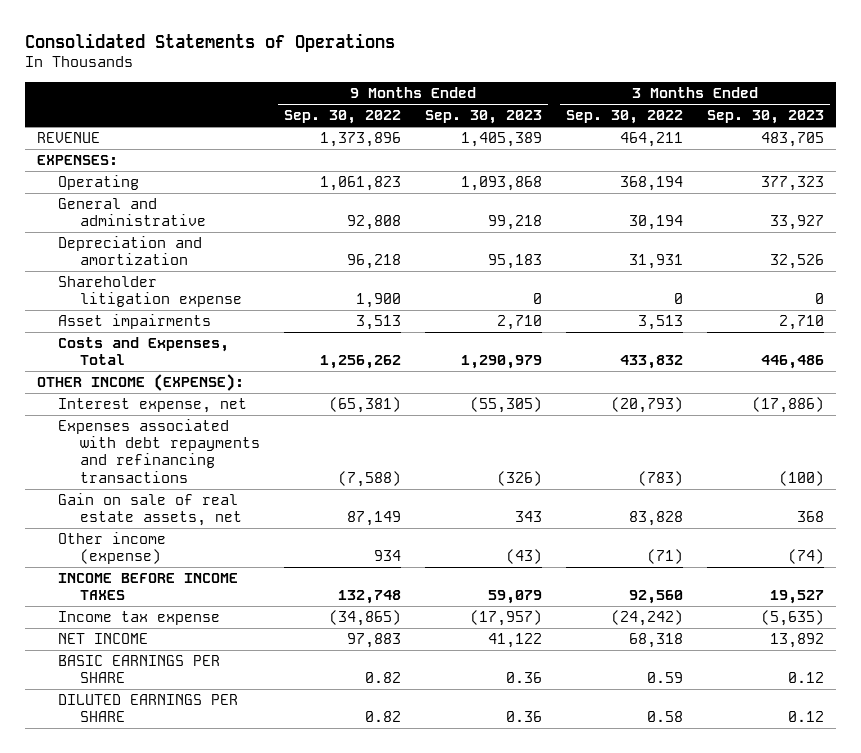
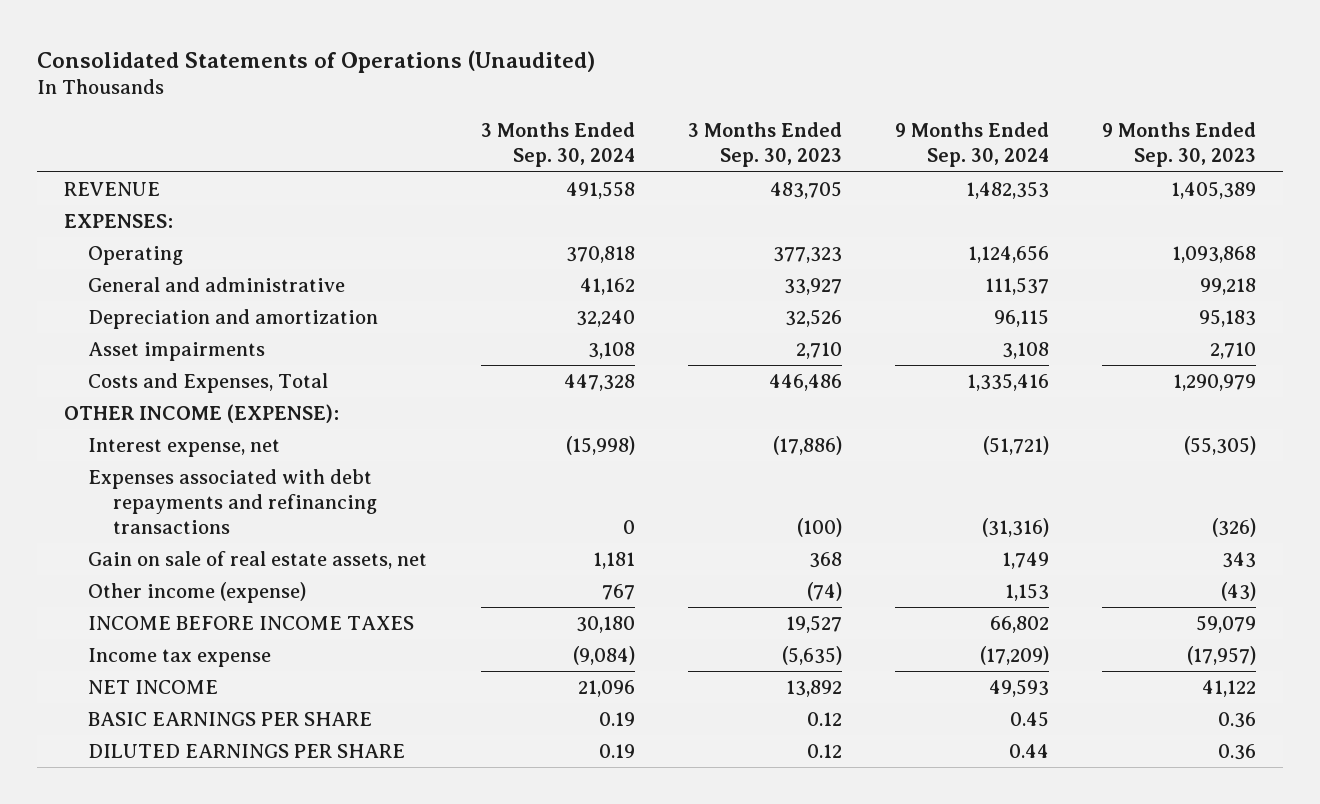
[24,32,395,52] Consolidated Statements of Operations -> [37,49,596,73] Consolidated Statements of Operations (Unaudited)
[283,110,401,125] Sep. 30, 2022 -> none
[565,110,683,125] Sep. 30, 2022 -> none
none -> [480,122,635,168] 3 Months Ended Sep. 30, 2024
none -> [895,122,1050,168] 9 Months Ended Sep. 30, 2024
[58,276,242,308] Shareholder litigation expense -> none

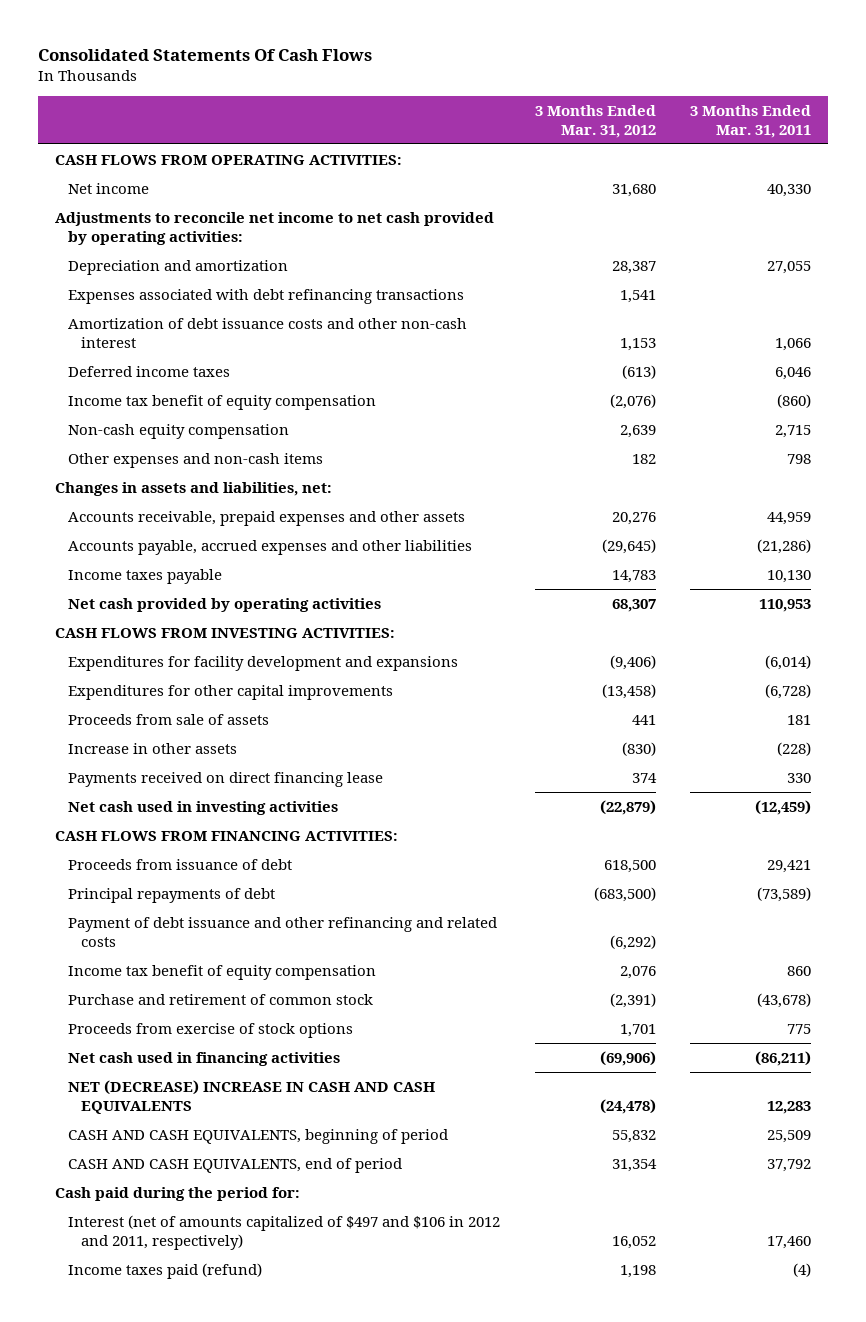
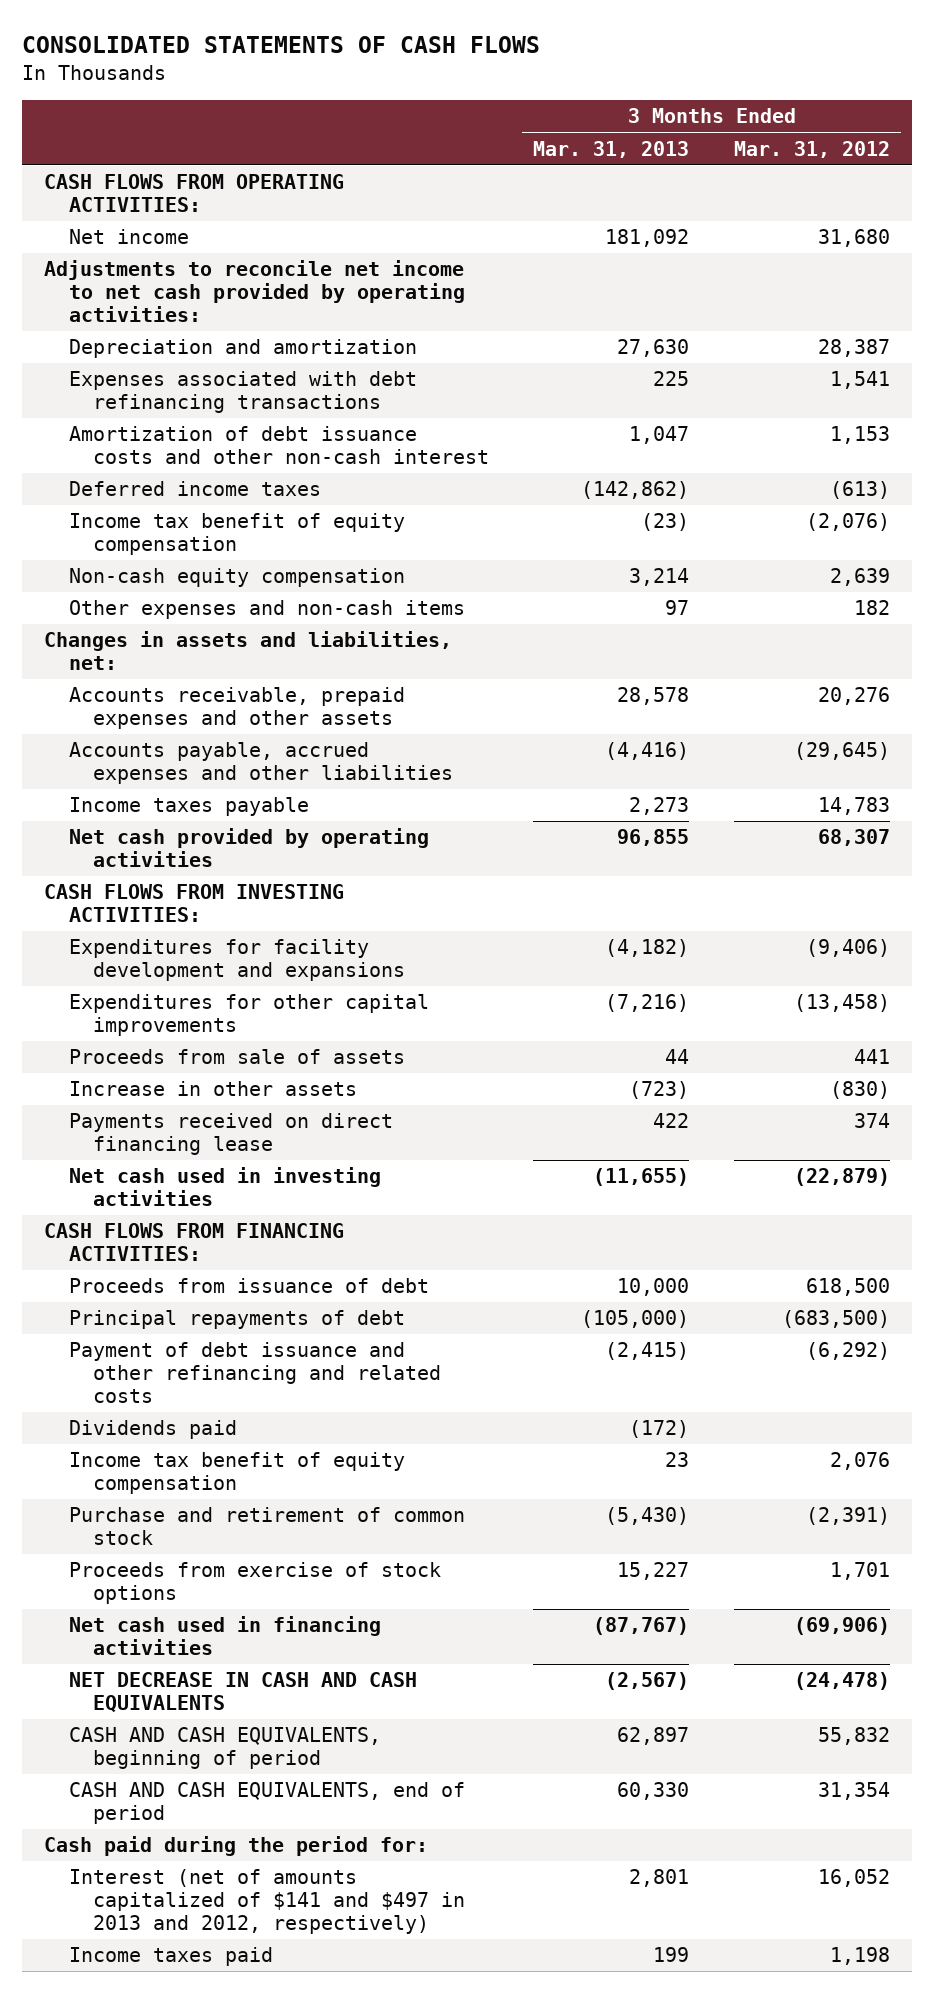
[38,49,373,62] Consolidated Statements Of Cash Flows -> [22,35,541,53] CONSOLIDATED STATEMENTS OF CASH FLOWS
[690,104,812,138] 3 Months Ended Mar. 31, 2011 -> none
none -> [533,140,690,158] Mar. 31, 2013
none -> [68,1420,237,1440] Dividends paid
[67,1079,435,1114] NET (DECREASE) INCREASE IN CASH AND CASH EQUIVALENTS -> [68,1672,417,1713] NET DECREASE IN CASH AND CASH EQUIVALENTS
[67,1214,500,1250] Interest (net of amounts capitalized of $497 and $106 in 2012 and 2011, respectively) -> [68,1869,465,1935] Interest (net of amounts capitalized of $141 and $497 in 2013 and 2012, respectively)
[67,1262,262,1279] Income taxes paid (refund) -> [68,1947,273,1967] Income taxes paid

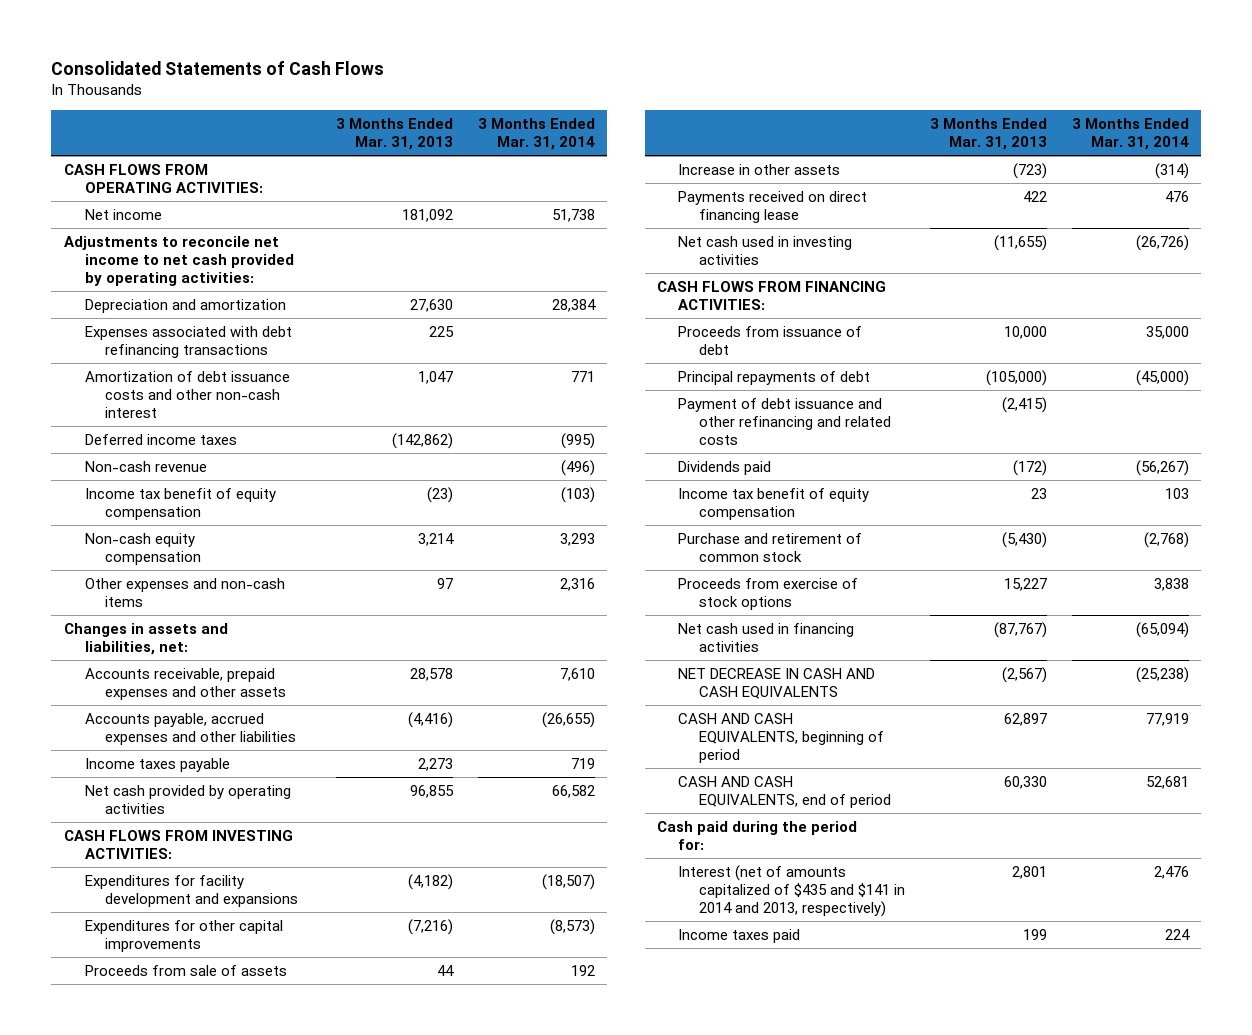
[22,35,541,53] CONSOLIDATED STATEMENTS OF CASH FLOWS -> [51,60,385,75] Consolidated Statements of Cash Flows
[733,140,890,158] Mar. 31, 2012 -> none
none -> [477,118,595,150] 3 Months Ended Mar. 31, 2014
none -> [84,460,207,472] Non-cash revenue
[68,1869,465,1935] Interest (net of amounts capitalized of $141 and $497 in 2013 and 2012, respectively) -> [678,864,905,917] Interest (net of amounts capitalized of $435 and $141 in 2014 and 2013, respectively)

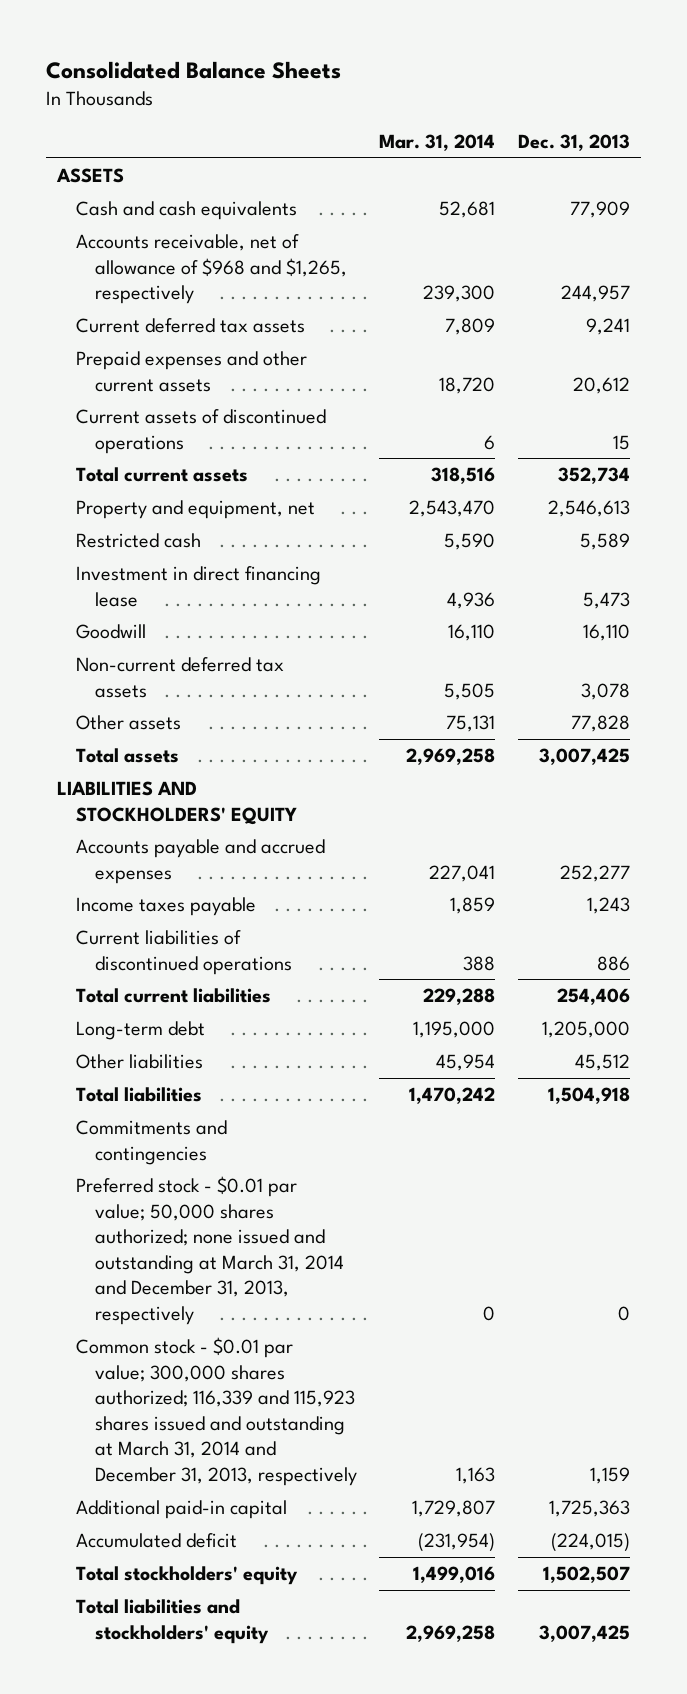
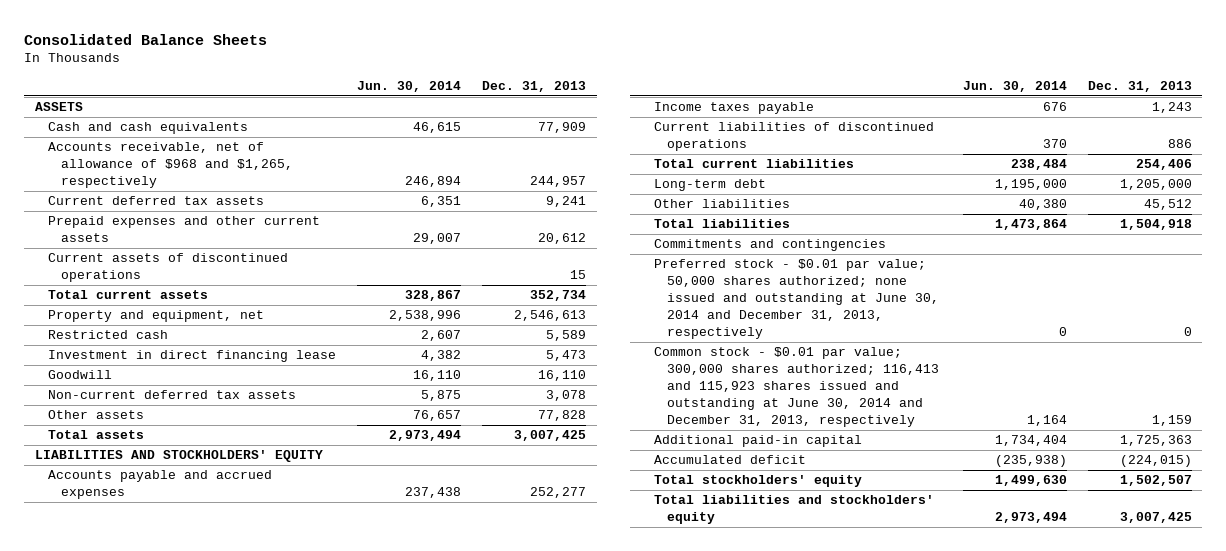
[379,134,496,152] Mar. 31, 2014 -> none
none -> [357,80,462,92] Jun. 30, 2014
[75,1176,344,1325] Preferred stock - $0.01 par value; 50,000 shares authorized; none issued and outstanding at March 31, 2014 and December 31, 2013, respectively -> [653,259,939,339] Preferred stock - $0.01 par value; 50,000 shares authorized; none issued and outstanding at June 30, 2014 and December 31, 2013, respectively
[75,1337,357,1486] Common stock - $0.01 par value; 300,000 shares authorized; 116,339 and 115,923 shares issued and outstanding at March 31, 2014 and December 31, 2013, respectively -> [653,347,939,427] Common stock - $0.01 par value; 300,000 shares authorized; 116,413 and 115,923 shares issued and outstanding at June 30, 2014 and December 31, 2013, respectively

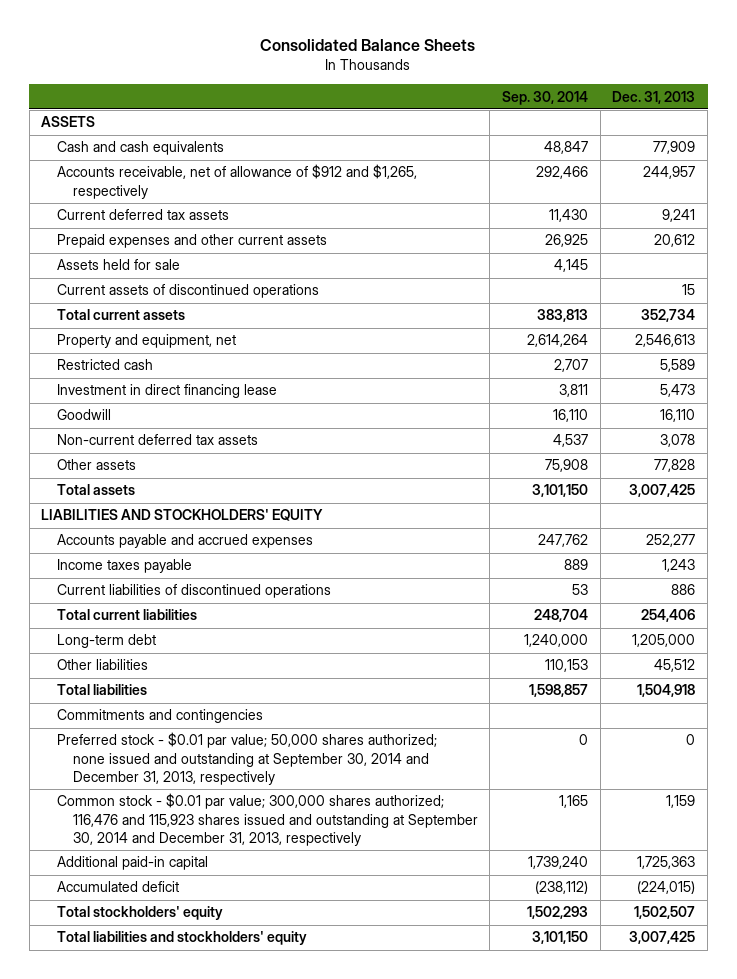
[357,80,462,92] Jun. 30, 2014 -> none
none -> [502,90,589,105] Sep. 30, 2014
[48,142,294,189] Accounts receivable, net of allowance of $968 and $1,265, respectively -> [57,164,418,199] Accounts receivable, net of allowance of $912 and $1,265, respectively
none -> [57,259,181,271] Assets held for sale
[653,259,939,339] Preferred stock - $0.01 par value; 50,000 shares authorized; none issued and outstanding at June 30, 2014 and December 31, 2013, respectively -> [57,732,438,785] Preferred stock - $0.01 par value; 50,000 shares authorized; none issued and outstanding at September 30, 2014 and December 31, 2013, respectively
[653,347,939,427] Common stock - $0.01 par value; 300,000 shares authorized; 116,413 and 115,923 shares issued and outstanding at June 30, 2014 and December 31, 2013, respectively -> [57,793,478,846] Common stock - $0.01 par value; 300,000 shares authorized; 116,476 and 115,923 shares issued and outstanding at September 30, 2014 and December 31, 2013, respectively

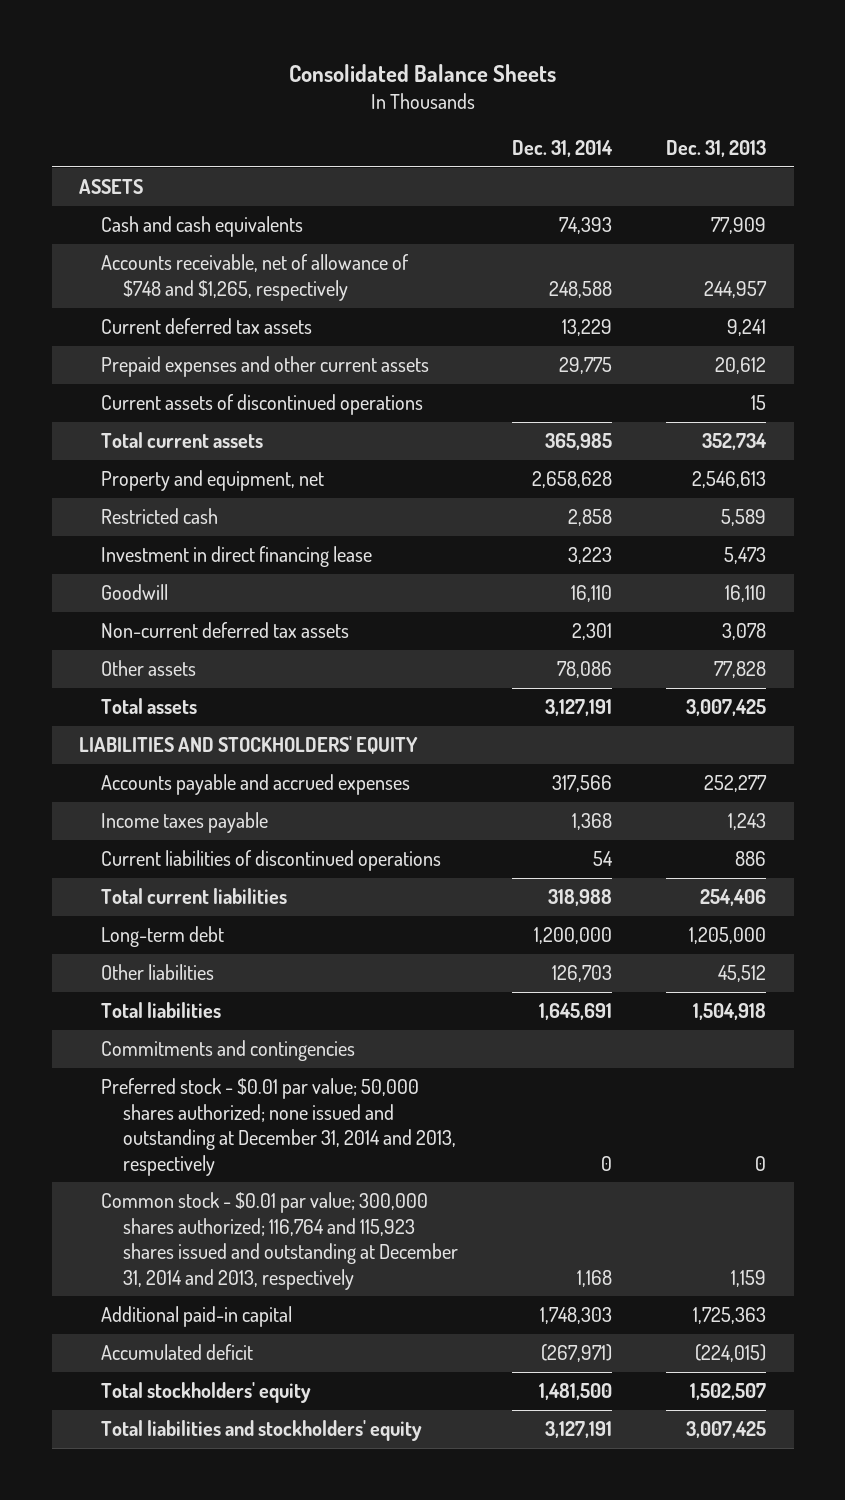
[502,90,589,105] Sep. 30, 2014 -> none
none -> [512,140,614,158] Dec. 31, 2014
[57,164,418,199] Accounts receivable, net of allowance of $912 and $1,265, respectively -> [100,254,409,301] Accounts receivable, net of allowance of $748 and $1,265, respectively
[57,259,181,271] Assets held for sale -> none
[57,732,438,785] Preferred stock - $0.01 par value; 50,000 shares authorized; none issued and outstanding at September 30, 2014 and December 31, 2013, respectively -> [100,1078,456,1176] Preferred stock - $0.01 par value; 50,000 shares authorized; none issued and outstanding at December 31, 2014 and 2013, respectively
[57,793,478,846] Common stock - $0.01 par value; 300,000 shares authorized; 116,476 and 115,923 shares issued and outstanding at September 30, 2014 and December 31, 2013, respectively -> [100,1192,458,1290] Common stock - $0.01 par value; 300,000 shares authorized; 116,764 and 115,923 shares issued and outstanding at December 31, 2014 and 2013, respectively

